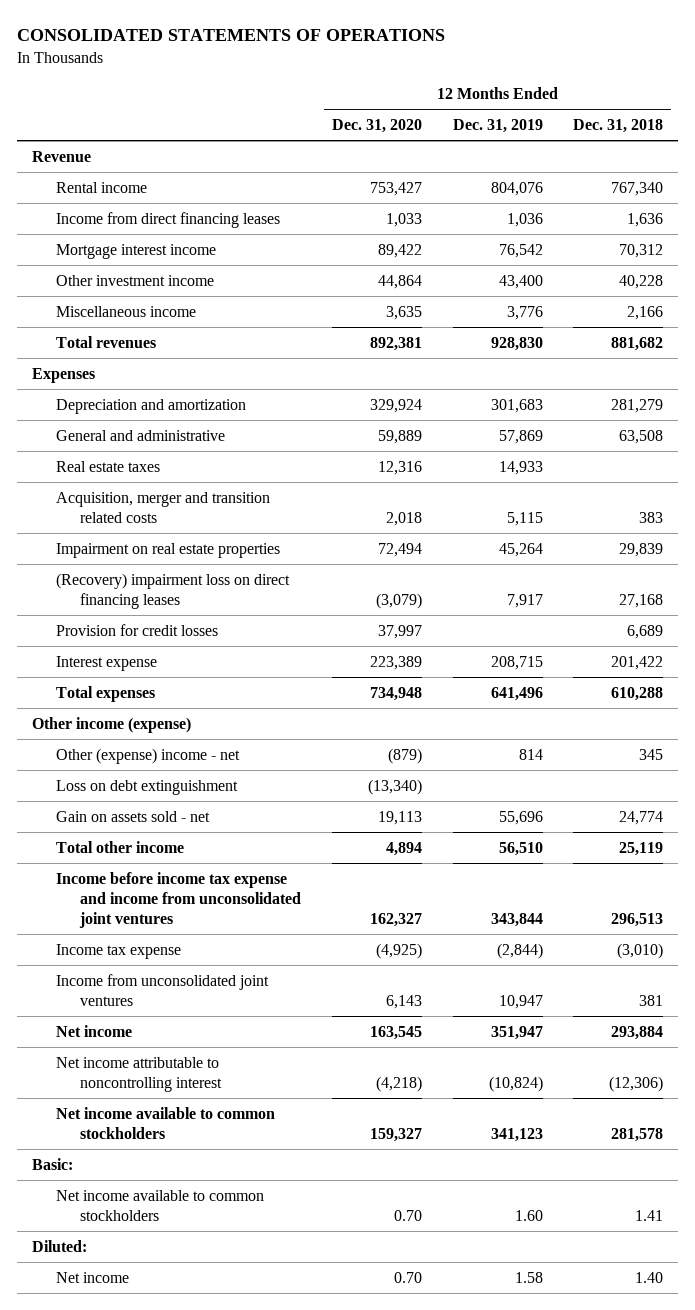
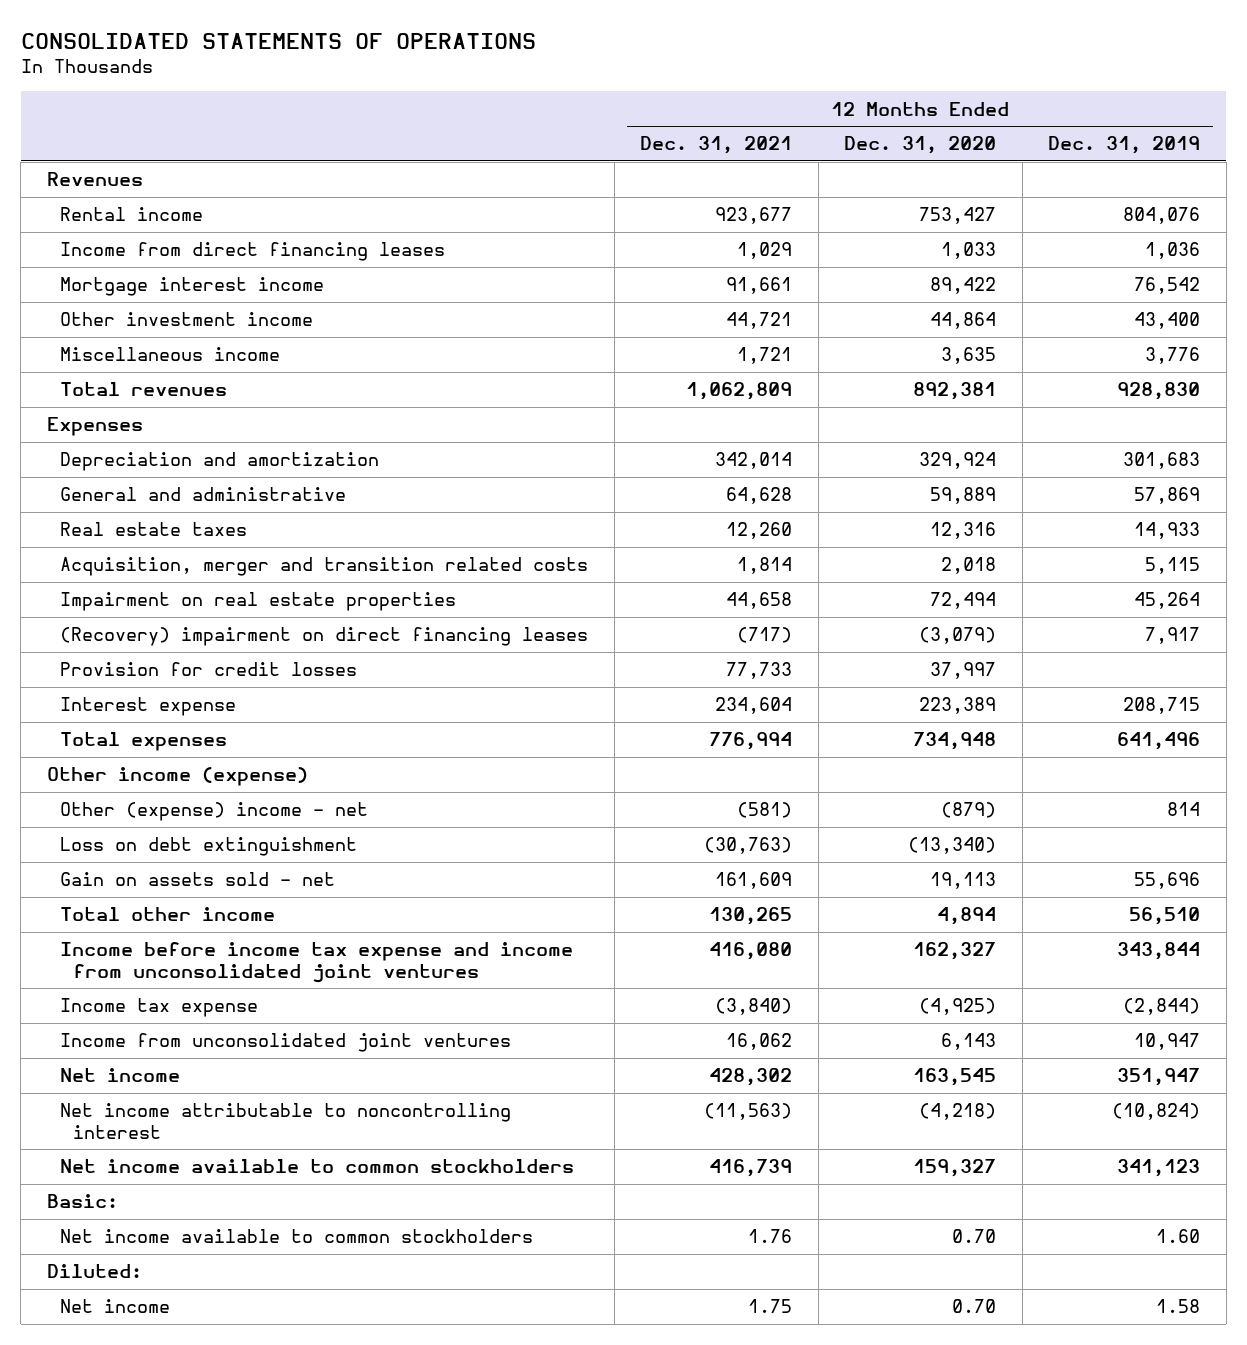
[573,118,664,133] Dec. 31, 2018 -> none
none -> [640,136,793,155] Dec. 31, 2021
[31,150,91,162] Revenue -> [46,172,143,187] Revenues
[56,572,291,609] (Recovery) impairment loss on direct financing leases -> [60,627,589,647] (Recovery) impairment on direct financing leases

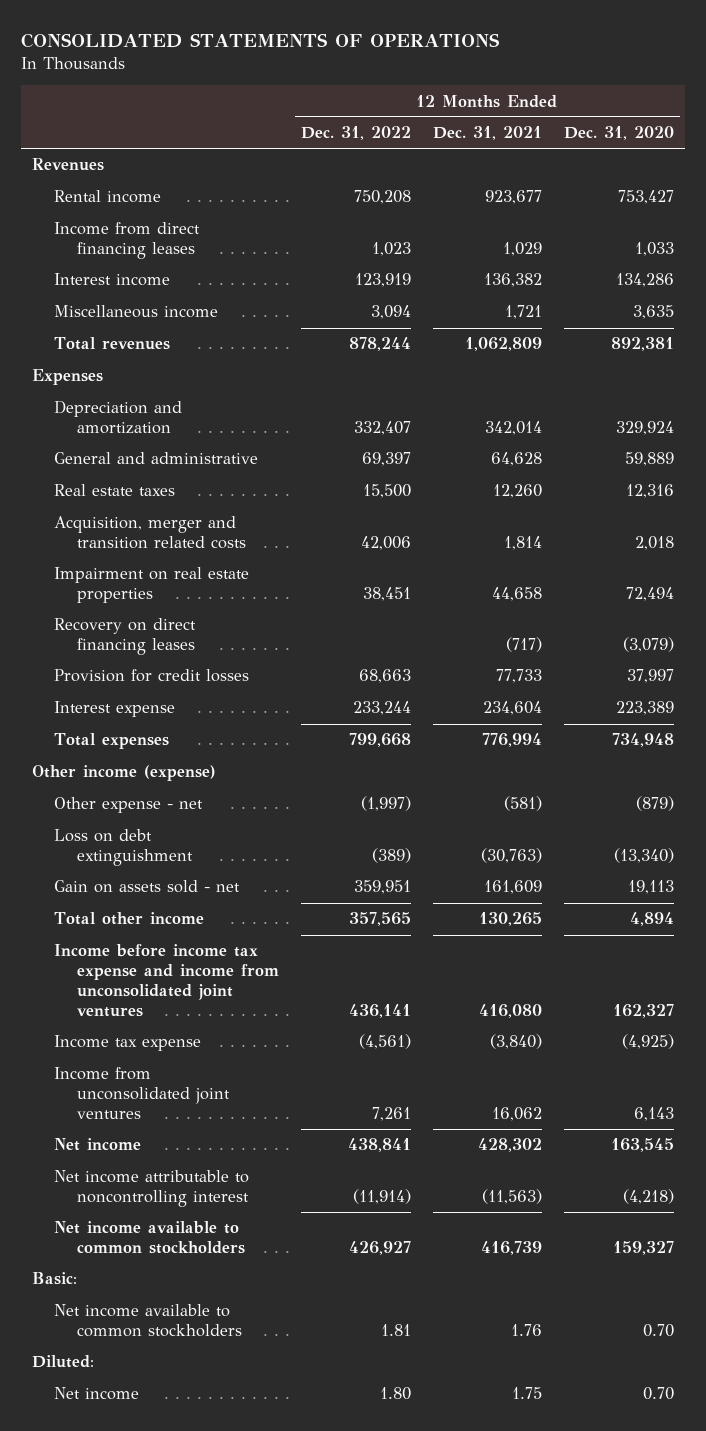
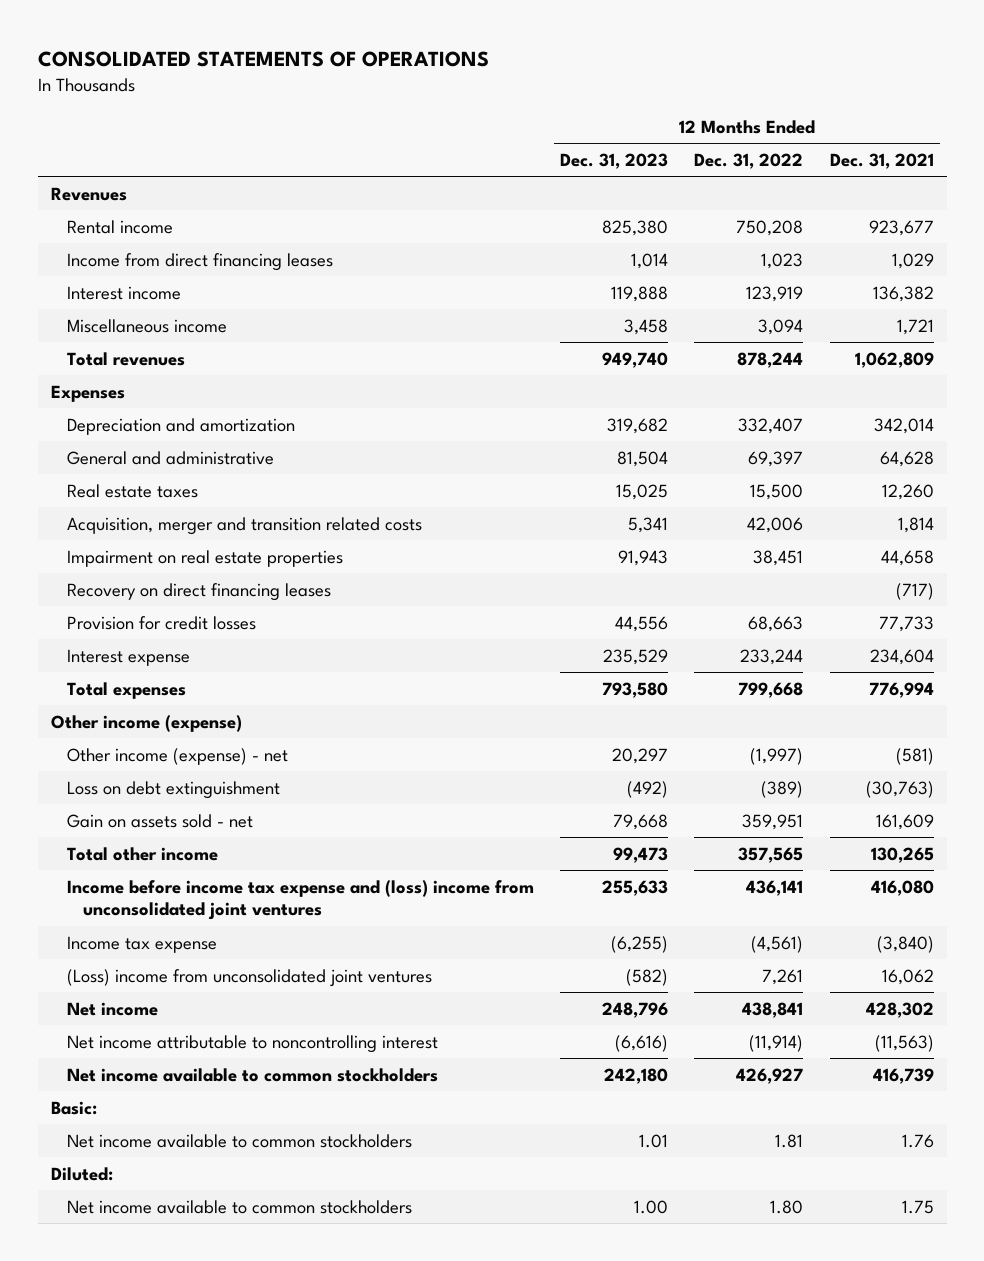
[564,126,675,141] Dec. 31, 2020 -> none
none -> [560,152,669,169] Dec. 31, 2023
[54,797,204,814] Other expense - net -> [66,747,288,765] Other income (expense) - net
[54,944,279,1017] Income before income tax expense and income from unconsolidated joint ventures -> [66,879,534,921] Income before income tax expense and (loss) income from unconsolidated joint ventures
[54,1067,230,1119] Income from unconsolidated joint ventures -> [66,968,432,987] (Loss) income from unconsolidated joint ventures
[54,1387,140,1401] Net income -> [66,1199,412,1214] Net income available to common stockholders

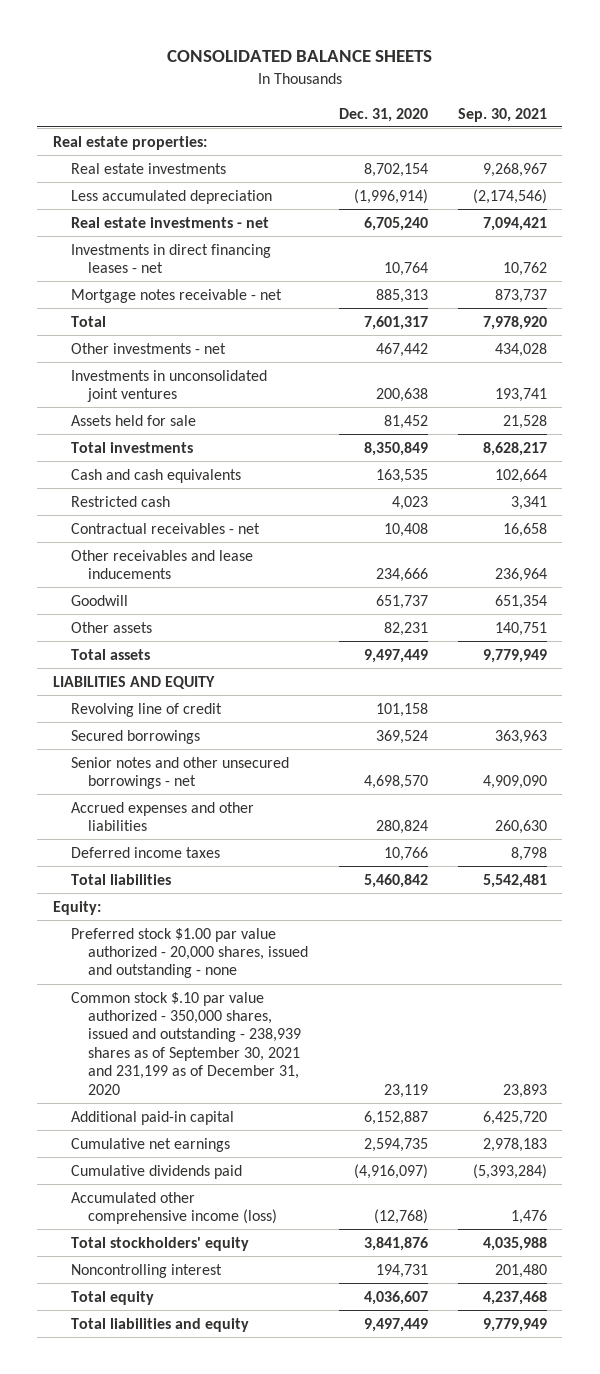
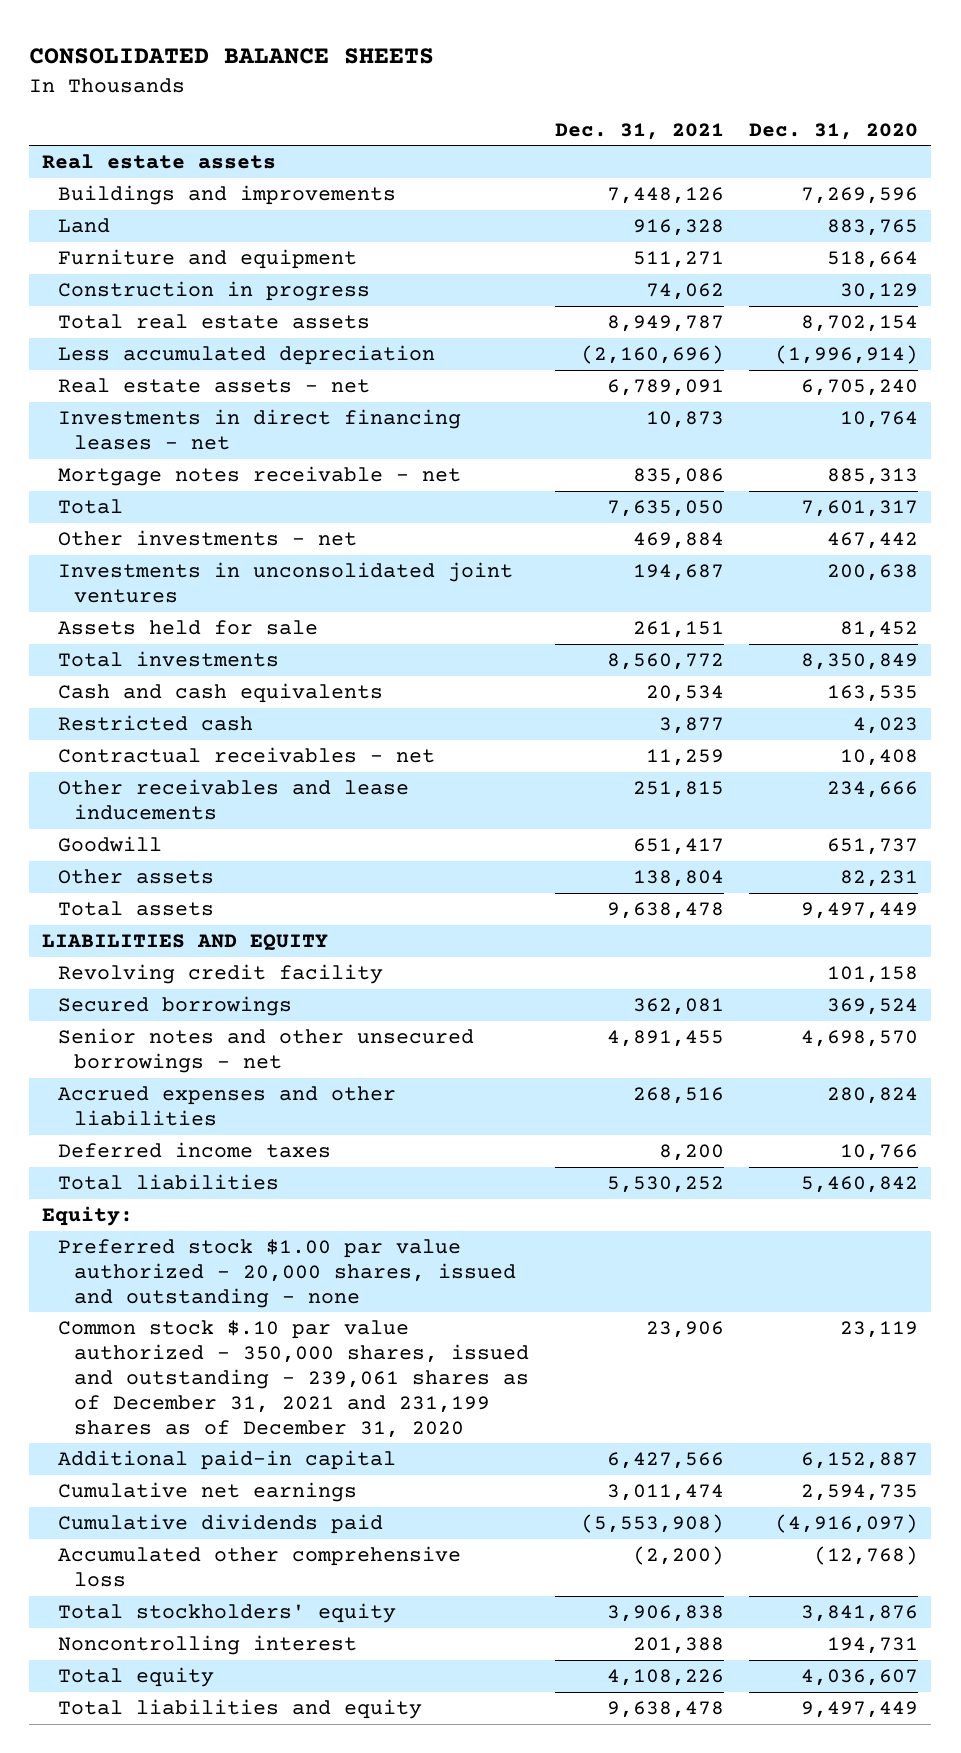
[458,107,548,122] Sep. 30, 2021 -> none
none -> [554,122,724,140] Dec. 31, 2021
[52,135,207,150] Real estate properties: -> [42,154,277,170] Real estate assets
none -> [58,185,397,206] Buildings and improvements
none -> [58,218,111,234] Land
none -> [58,249,358,270] Furniture and equipment
none -> [58,281,371,302] Construction in progress
[70,162,226,174] Real estate investments -> [58,314,371,330] Total real estate assets
[70,216,269,228] Real estate investments - net -> [58,378,371,394] Real estate assets - net
[70,702,222,717] Revolving line of credit -> [58,964,384,985] Revolving credit facility
[70,991,302,1095] Common stock $.10 par value authorized - 350,000 shares, issued and outstanding - 238,939 shares as of September 30, 2021 and 231,199 as of December 31, 2020 -> [58,1320,529,1438] Common stock $.10 par value authorized - 350,000 shares, issued and outstanding - 239,061 shares as of December 31, 2021 and 231,199 shares as of December 31, 2020
[70,1191,278,1224] Accumulated other comprehensive income (loss) -> [58,1546,462,1587] Accumulated other comprehensive loss

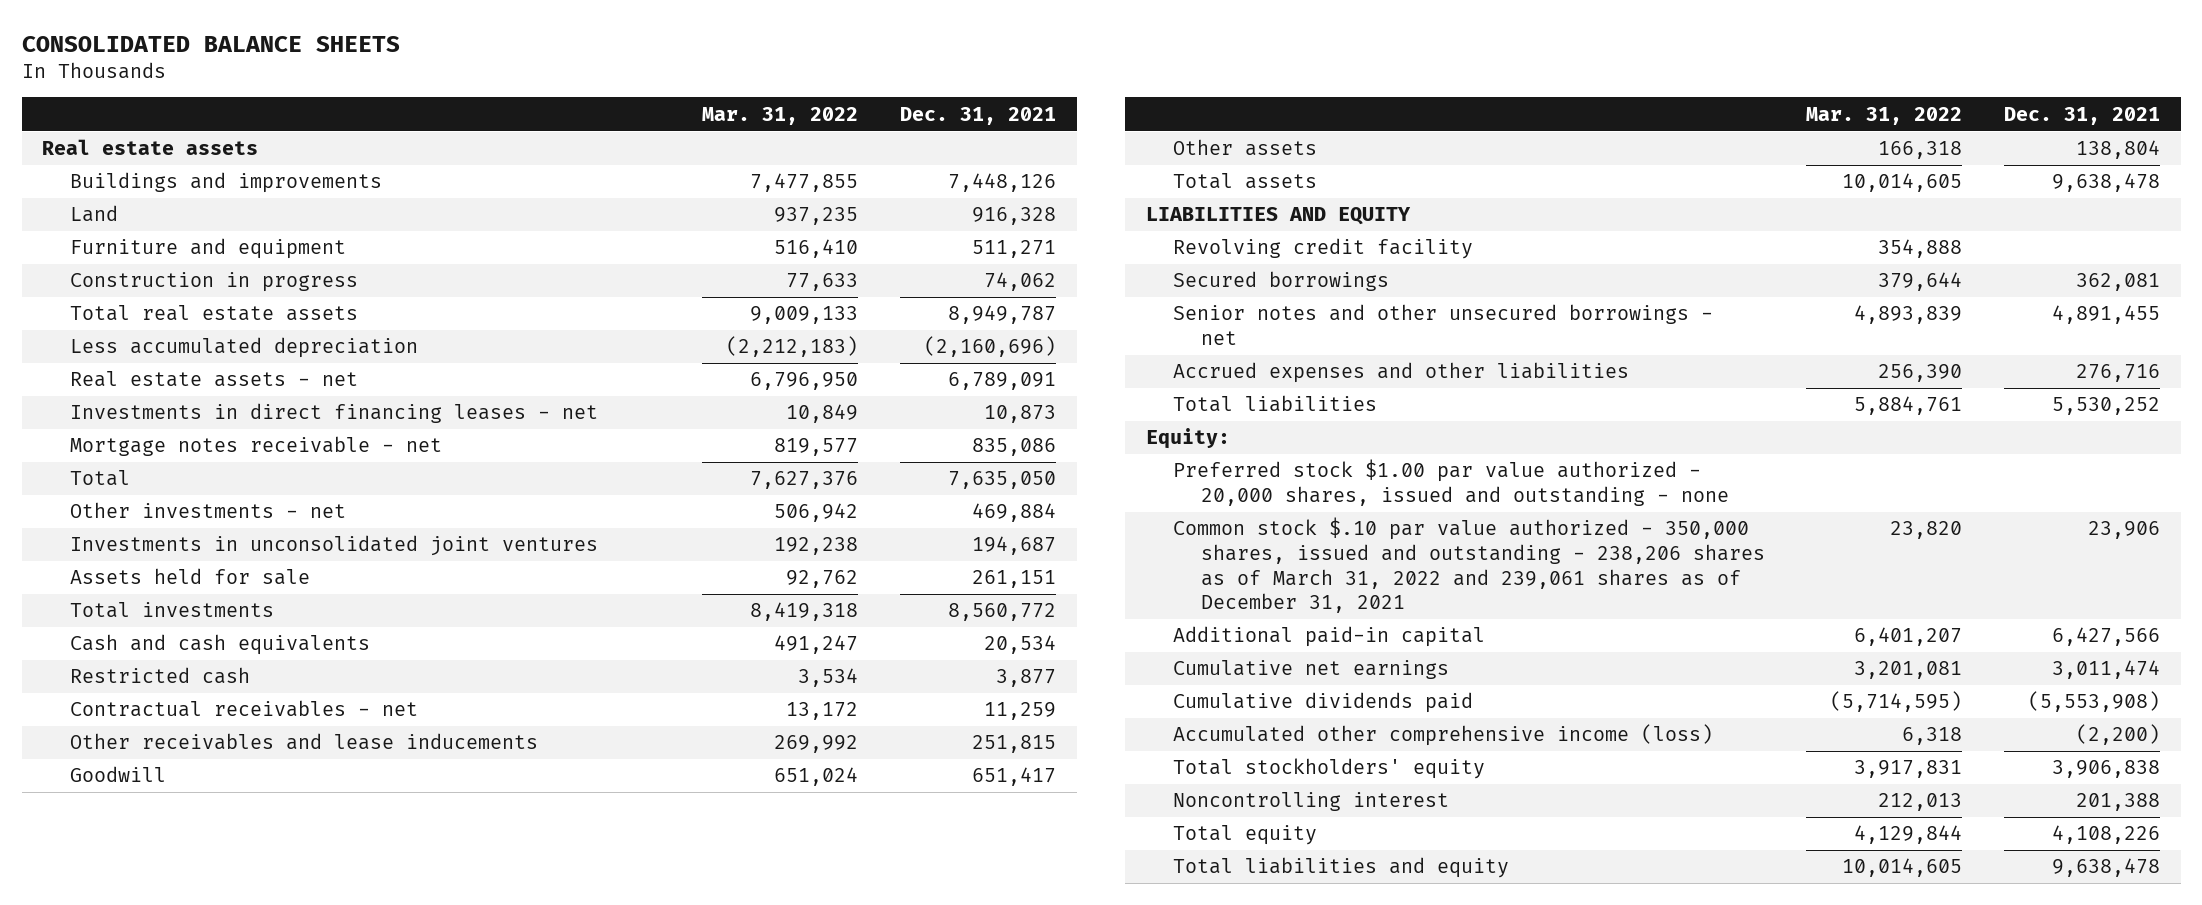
[749,122,919,140] Dec. 31, 2020 -> none
none -> [702,106,859,125] Mar. 31, 2022
[58,1142,332,1159] Deferred income taxes -> none
[632,1087,724,1105] 268,516 -> [2075,364,2160,383] 276,716
[58,1320,529,1438] Common stock $.10 par value authorized - 350,000 shares, issued and outstanding - 239,061 shares as of December 31, 2021 and 231,199 shares as of December 31, 2020 -> [1173,517,1765,614] Common stock $.10 par value authorized - 350,000 shares, issued and outstanding - 238,206 shares as of March 31, 2022 and 239,061 shares as of December 31, 2021
[58,1546,462,1587] Accumulated other comprehensive loss -> [1173,724,1714,747] Accumulated other comprehensive income (loss)

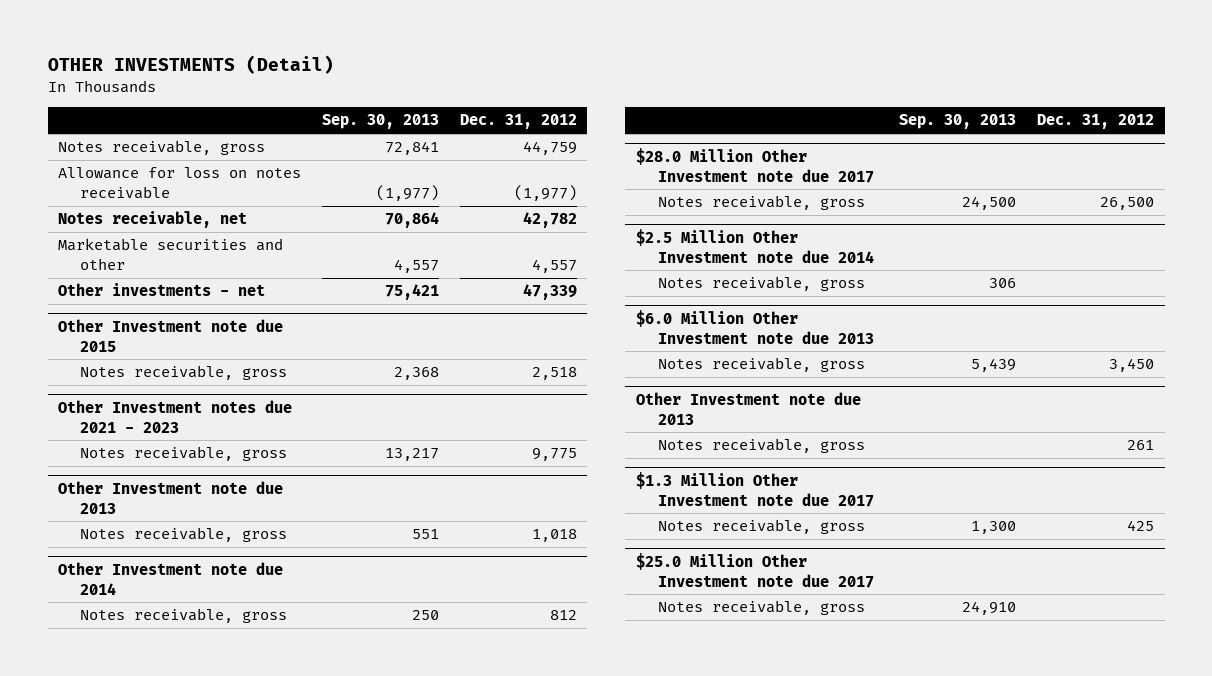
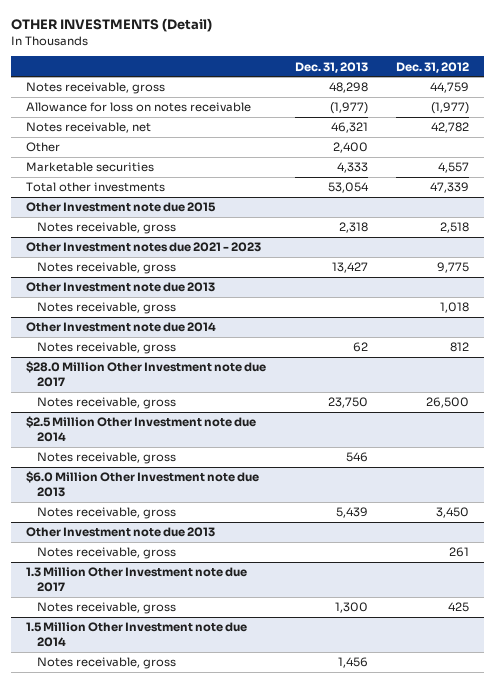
[321,114,439,130] Sep. 30, 2013 -> none
none -> [294,61,368,73] Dec. 31, 2013
none -> [25,142,60,153] Other
[58,238,284,270] Marketable securities and other -> [25,162,154,173] Marketable securities
[58,283,266,297] Other investments - net -> [25,182,165,193] Total other investments
[635,472,874,507] $1.3 Million Other Investment note due 2017 -> [25,567,247,593] 1.3 Million Other Investment note due 2017
[635,553,874,588] $25.0 Million Other Investment note due 2017 -> none
none -> [25,622,247,648] 1.5 Million Other Investment note due 2014

